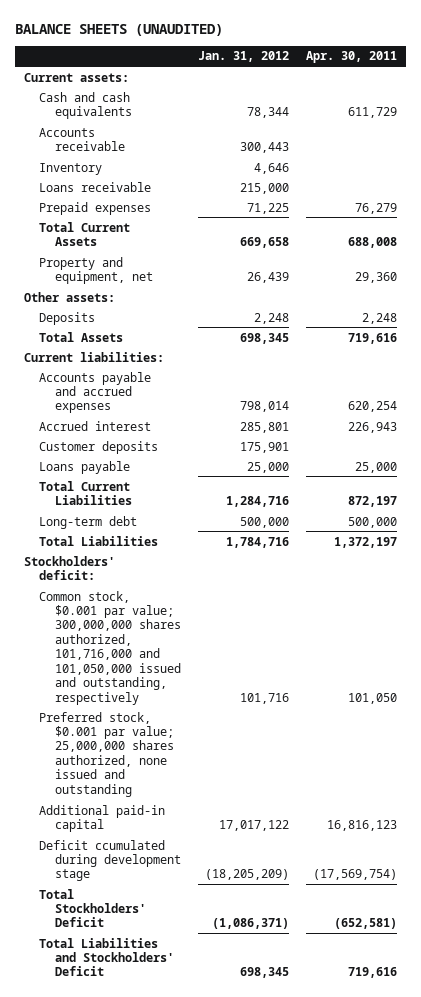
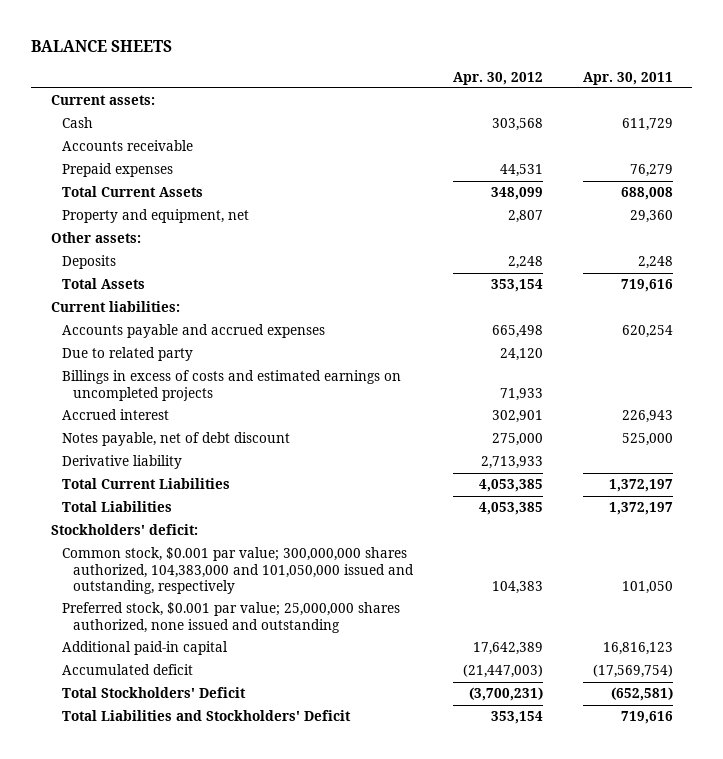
[15,23,224,36] BALANCE SHEETS (UNAUDITED) -> [30,39,172,52] BALANCE SHEETS
[198,51,290,63] Jan. 31, 2012 -> none
none -> [452,71,543,85] Apr. 30, 2012
[39,91,132,119] Cash and cash equivalents -> [62,117,94,129] Cash
[39,162,103,175] Inventory -> none
[39,181,152,192] Loans receivable -> none
none -> [62,347,194,362] Due to related party
none -> [62,370,402,401] Billings in excess of costs and estimated earnings on uncompleted projects
[39,440,159,454] Customer deposits -> none
[39,460,131,474] Loans payable -> none
[39,515,138,529] Long-term debt -> none
none -> [62,432,291,447] Notes payable, net of debt discount
none -> [62,455,183,470] Derivative liability
[348,495,398,507] 872,197 -> [608,479,673,493] 1,372,197
[39,590,181,705] Common stock, $0.001 par value; 300,000,000 shares authorized, 101,716,000 and 101,050,000 issued and outstanding, respectively -> [62,547,415,595] Common stock, $0.001 par value; 300,000,000 shares authorized, 104,383,000 and 101,050,000 issued and outstanding, respectively
[39,839,181,882] Deficit ccumulated during development stage -> [62,664,194,676] Accumulated deficit

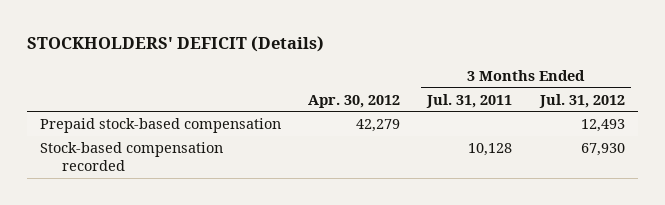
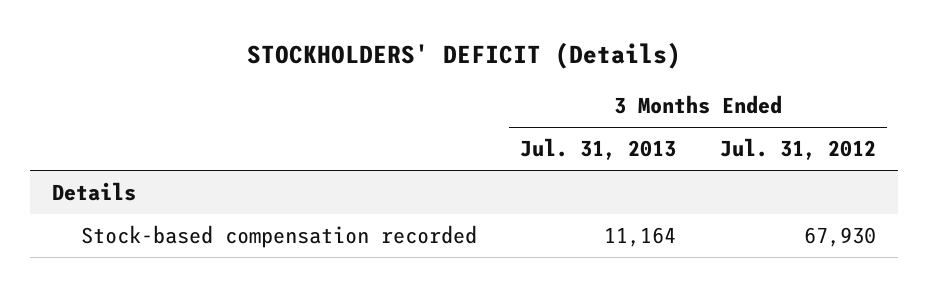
[308,94,401,108] Apr. 30, 2012 -> none
[426,93,513,108] Jul. 31, 2011 -> none
none -> [520,138,677,161] Jul. 31, 2013
[40,118,282,134] Prepaid stock-based compensation -> none
none -> [51,181,136,201] Details

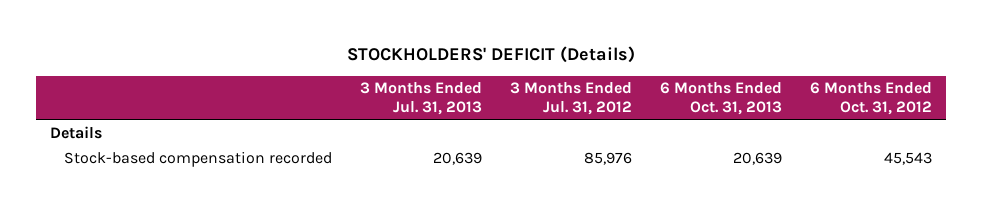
none -> [660,82,783,116] 6 Months Ended Oct. 31, 2013
none -> [810,82,933,116] 6 Months Ended Oct. 31, 2012
[604,226,677,247] 11,164 -> [433,152,483,166] 20,639
[803,226,876,247] 67,930 -> [584,152,633,166] 85,976

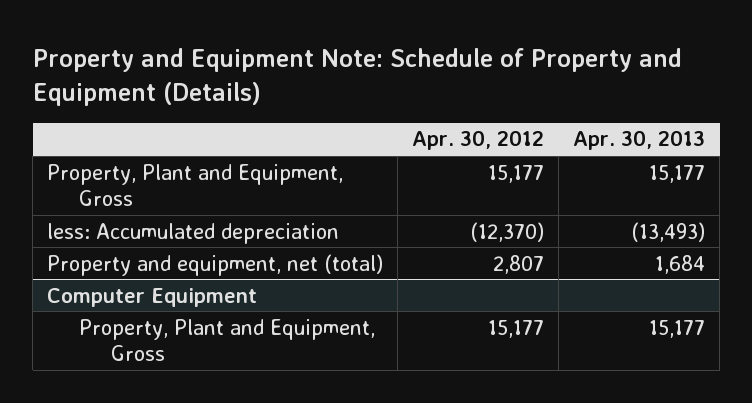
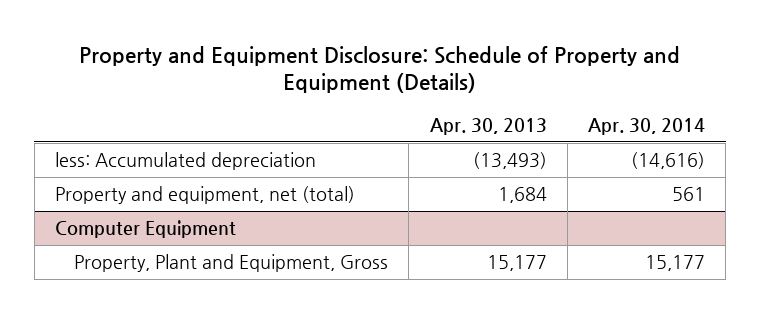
[32,47,682,106] Property and Equipment Note: Schedule of Property and Equipment (Details) -> [79,45,681,94] Property and Equipment Disclosure: Schedule of Property and Equipment (Details)
[412,130,545,151] Apr. 30, 2012 -> none
none -> [588,117,706,135] Apr. 30, 2014
[47,163,344,207] Property, Plant and Equipment, Gross -> none

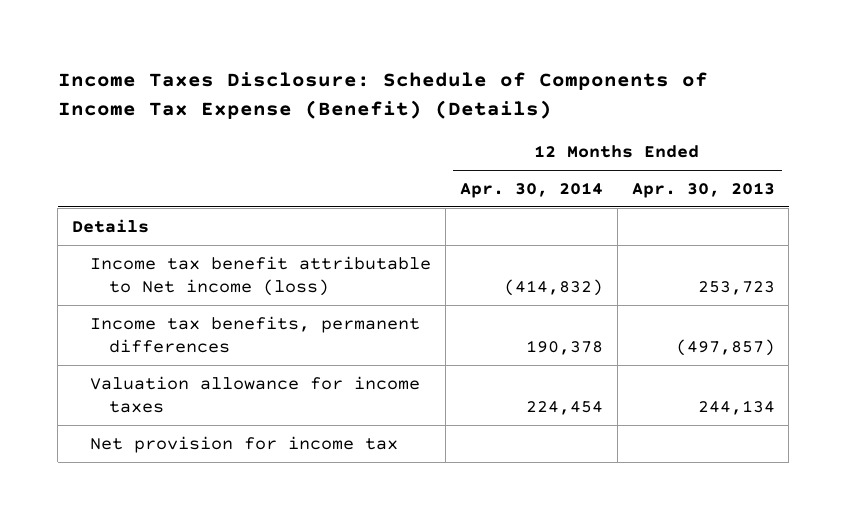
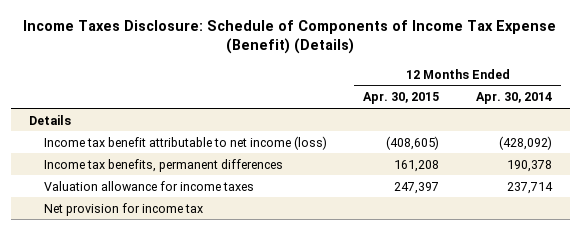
[631,182,775,199] Apr. 30, 2013 -> none
none -> [363,92,440,105] Apr. 30, 2015
[90,255,432,296] Income tax benefit attributable to Net income (loss) -> [44,135,328,150] Income tax benefit attributable to net income (loss)
[503,278,603,296] (414,832) -> [498,135,552,150] (428,092)
[525,400,603,415] 224,454 -> [506,181,553,194] 237,714

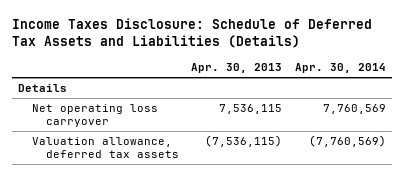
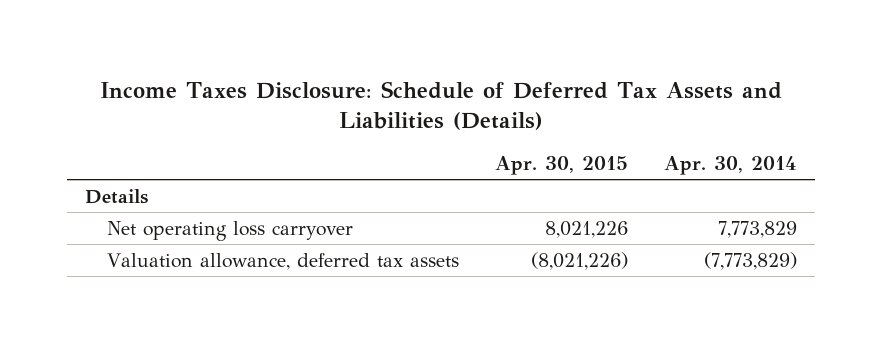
[191,63,283,74] Apr. 30, 2013 -> none
none -> [494,156,628,176] Apr. 30, 2015
[322,104,386,115] 7,760,569 -> [717,220,797,238] 7,773,829
[308,135,386,148] (7,760,569) -> [703,251,797,270] (7,773,829)

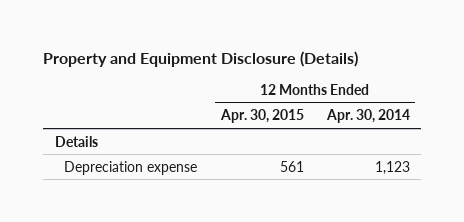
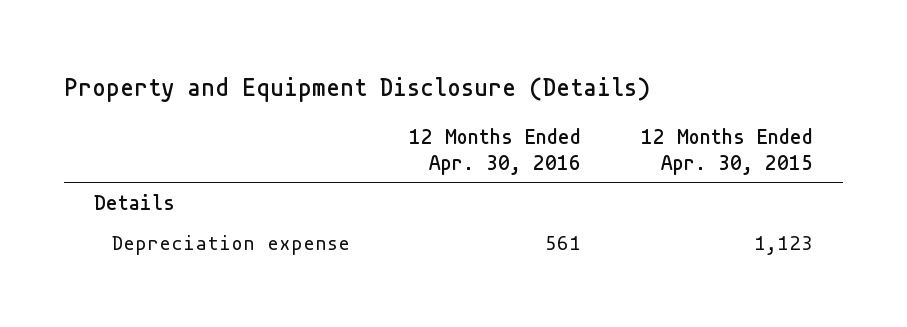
[325,109,410,124] Apr. 30, 2014 -> none
none -> [409,127,582,175] 12 Months Ended Apr. 30, 2016
[279,160,304,172] 561 -> [753,235,813,255] 1,123

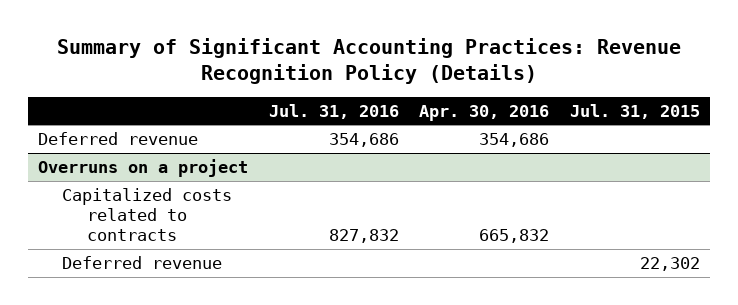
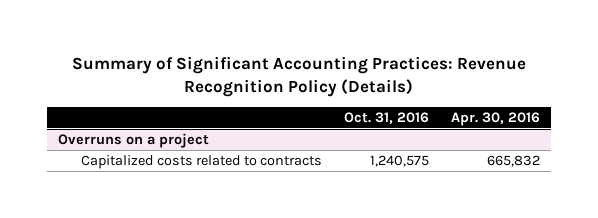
[268,103,399,119] Jul. 31, 2016 -> none
[569,103,700,119] Jul. 31, 2015 -> none
none -> [343,111,429,124] Oct. 31, 2016
[37,132,198,146] Deferred revenue -> none
[62,256,223,270] Deferred revenue -> none

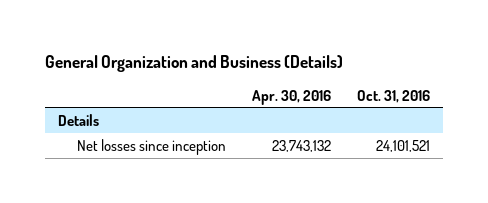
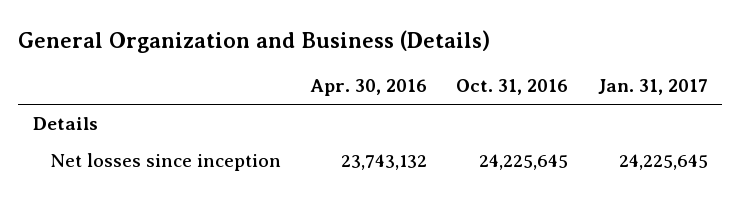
none -> [597,79,708,96] Jan. 31, 2017
[376,139,431,152] 24,101,521 -> [479,154,569,171] 24,225,645

